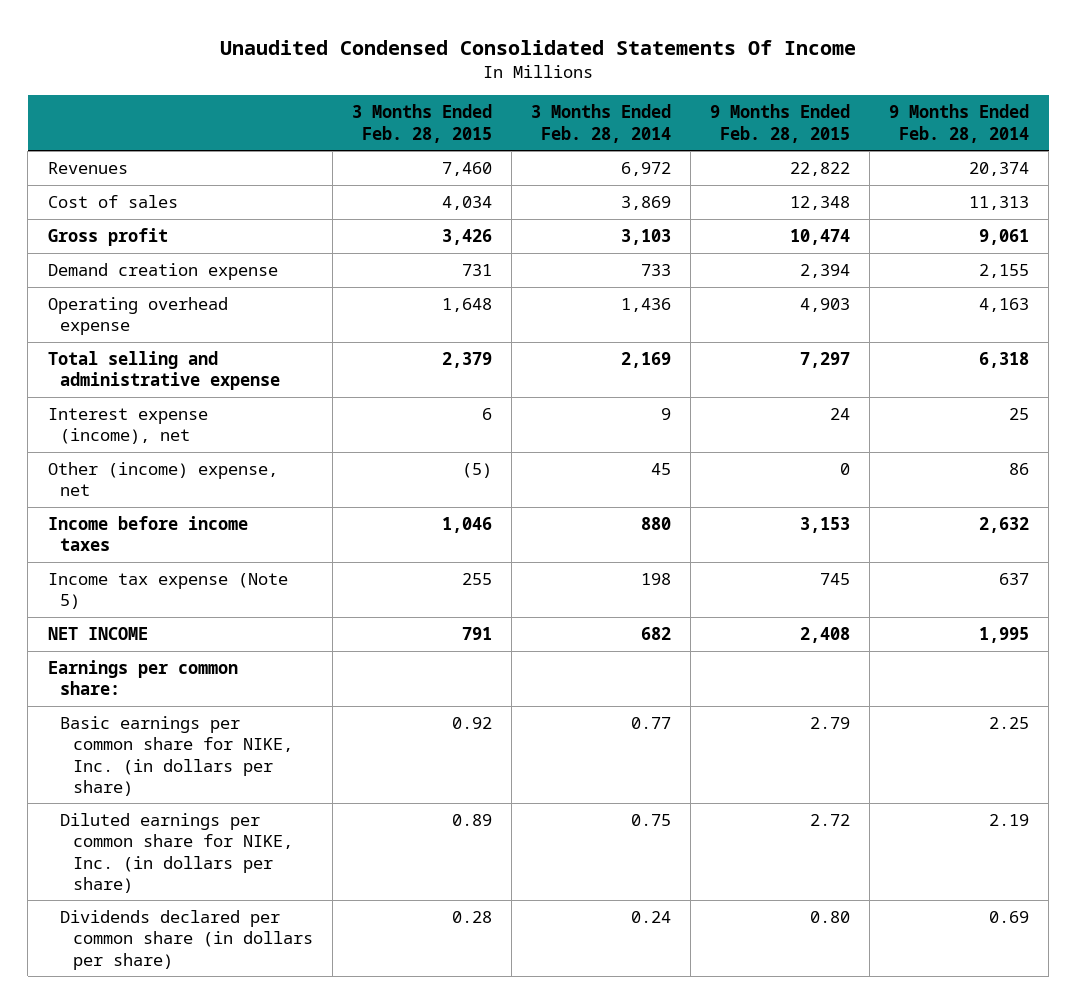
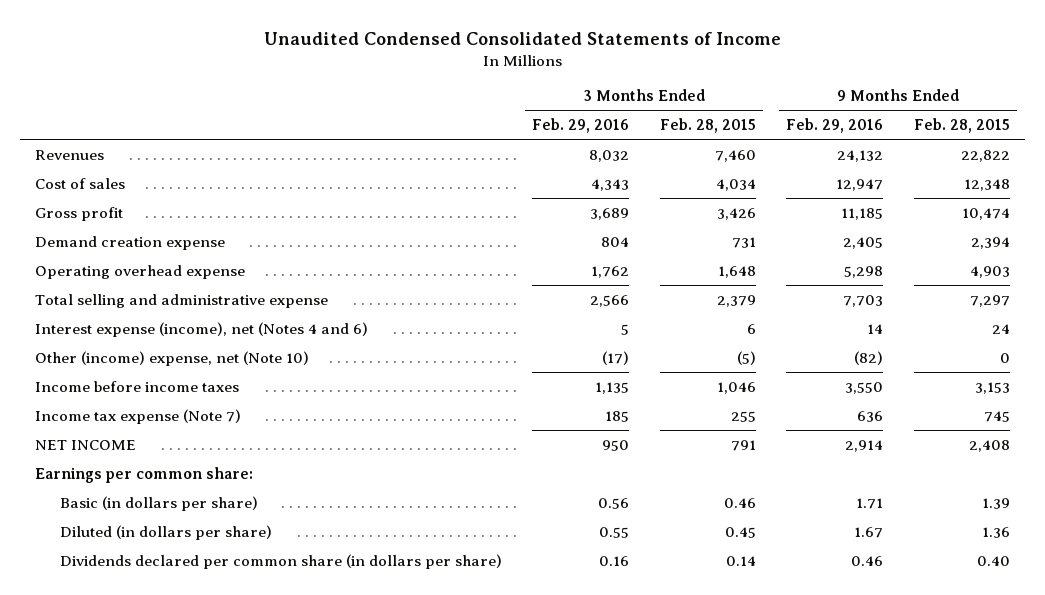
[220,39,857,55] Unaudited Condensed Consolidated Statements Of Income -> [263,31,781,45] Unaudited Condensed Consolidated Statements of Income
[531,104,672,143] 3 Months Ended Feb. 28, 2014 -> none
[889,104,1030,143] 9 Months Ended Feb. 28, 2014 -> none
none -> [532,118,630,134] Feb. 29, 2016
none -> [786,118,884,134] Feb. 29, 2016
[47,407,208,445] Interest expense (income), net -> [35,321,369,337] Interest expense (income), net (Notes 4 and 6)
[47,461,278,497] Other (income) expense, net -> [35,350,310,366] Other (income) expense, net (Note 10)
[47,572,288,610] Income tax expense (Note 5) -> [35,408,242,424] Income tax expense (Note 7)
[60,715,294,796] Basic earnings per common share for NIKE, Inc. (in dollars per share) -> [60,495,259,511] Basic (in dollars per share)
[452,716,493,729] 0.92 -> [723,497,756,508] 0.46
[810,716,851,729] 2.79 -> [981,497,1010,509] 1.39
[60,812,294,893] Diluted earnings per common share for NIKE, Inc. (in dollars per share) -> [60,524,273,540] Diluted (in dollars per share)
[452,813,493,826] 0.89 -> [724,526,756,538] 0.45
[810,813,851,826] 2.72 -> [981,526,1010,538] 1.36
[452,910,493,923] 0.28 -> [725,555,756,566] 0.14
[810,910,851,923] 0.80 -> [976,555,1010,566] 0.40

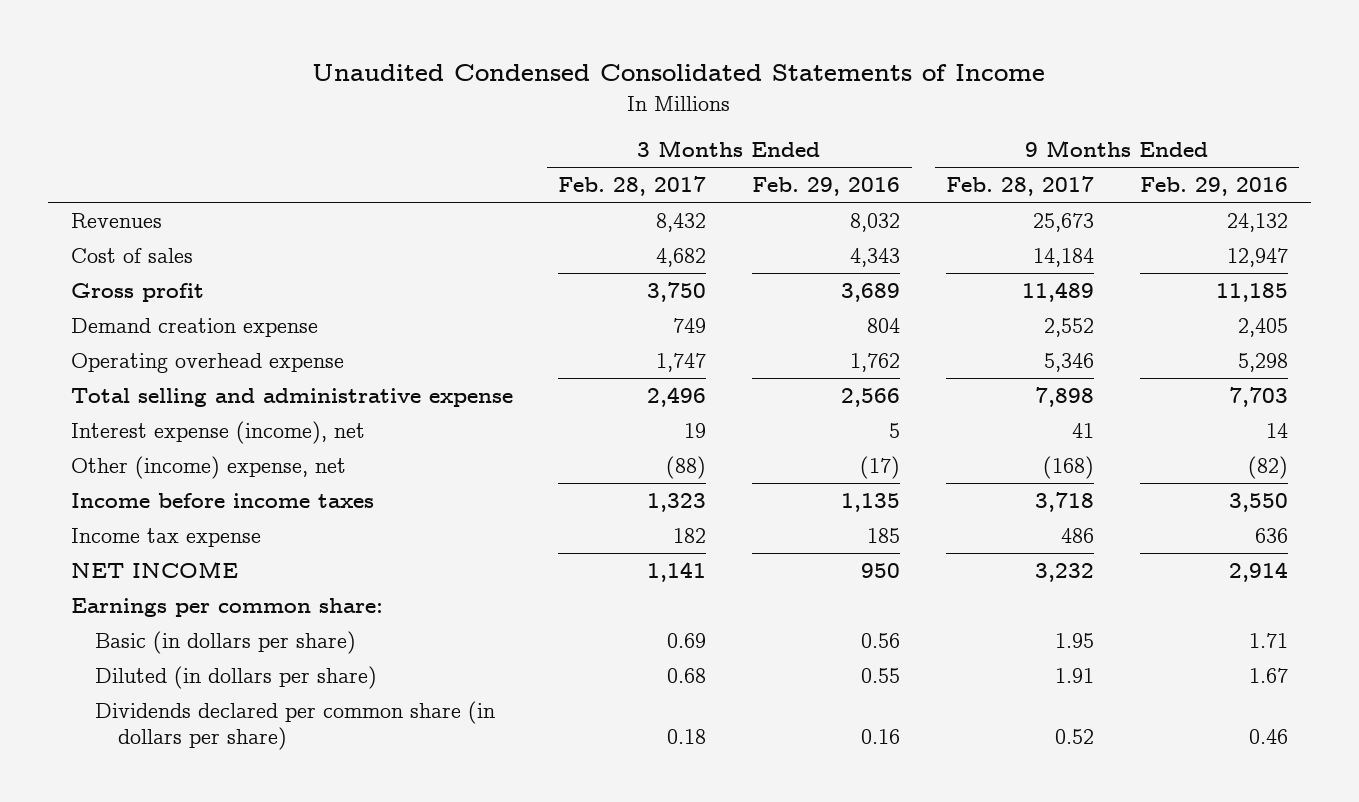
[659,118,756,134] Feb. 28, 2015 -> none
[913,118,1010,134] Feb. 28, 2015 -> none
none -> [558,176,707,197] Feb. 28, 2017
none -> [946,176,1095,197] Feb. 28, 2017
[35,321,369,337] Interest expense (income), net (Notes 4 and 6) -> [70,420,365,444] Interest expense (income), net
[35,350,310,366] Other (income) expense, net (Note 10) -> [70,455,346,479] Other (income) expense, net
[35,408,242,424] Income tax expense (Note 7) -> [70,527,261,547] Income tax expense

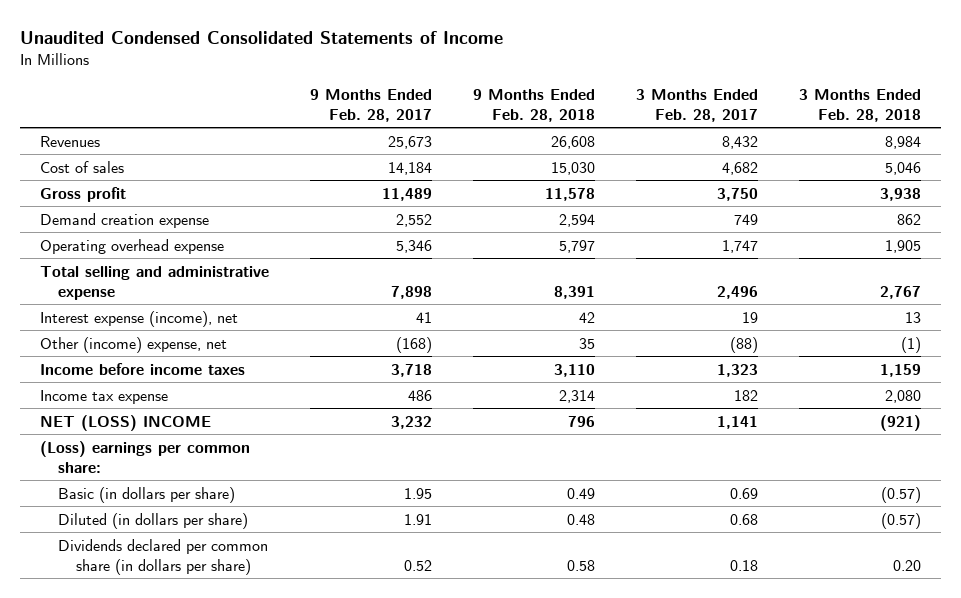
[752,177,901,197] Feb. 29, 2016 -> none
[1139,177,1288,197] Feb. 29, 2016 -> none
none -> [473,88,596,122] 9 Months Ended Feb. 28, 2018
none -> [798,88,921,122] 3 Months Ended Feb. 28, 2018
[70,560,238,578] NET INCOME -> [40,414,212,431] NET (LOSS) INCOME
[70,597,383,617] Earnings per common share: -> [40,440,251,473] (Loss) earnings per common share:

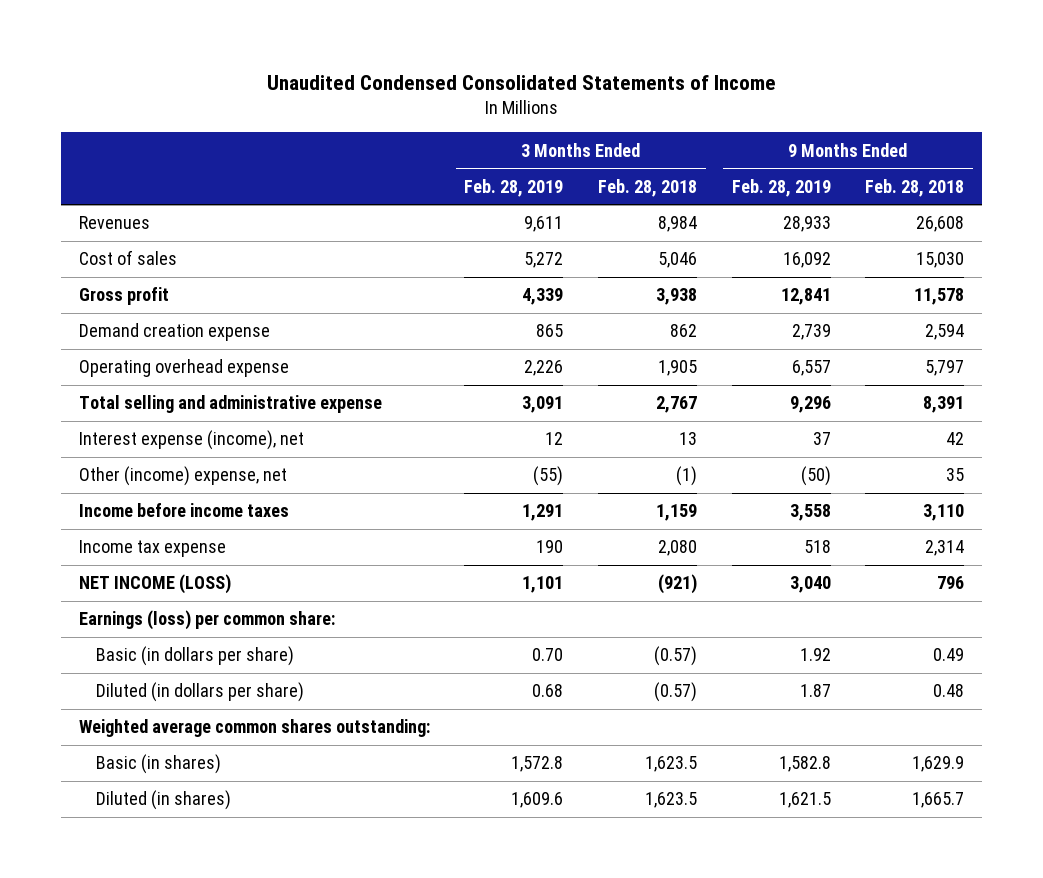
[310,88,433,122] 9 Months Ended Feb. 28, 2017 -> none
[635,88,758,122] 3 Months Ended Feb. 28, 2017 -> none
none -> [464,178,564,197] Feb. 28, 2019
none -> [731,178,831,197] Feb. 28, 2019
[40,414,212,431] NET (LOSS) INCOME -> [78,574,231,595] NET INCOME (LOSS)
[40,440,251,473] (Loss) earnings per common share: -> [78,610,335,631] Earnings (loss) per common share:
[57,538,268,575] Dividends declared per common share (in dollars per share) -> none
none -> [78,719,430,738] Weighted average common shares outstanding:
none -> [96,754,222,775] Basic (in shares)
none -> [96,790,232,811] Diluted (in shares)

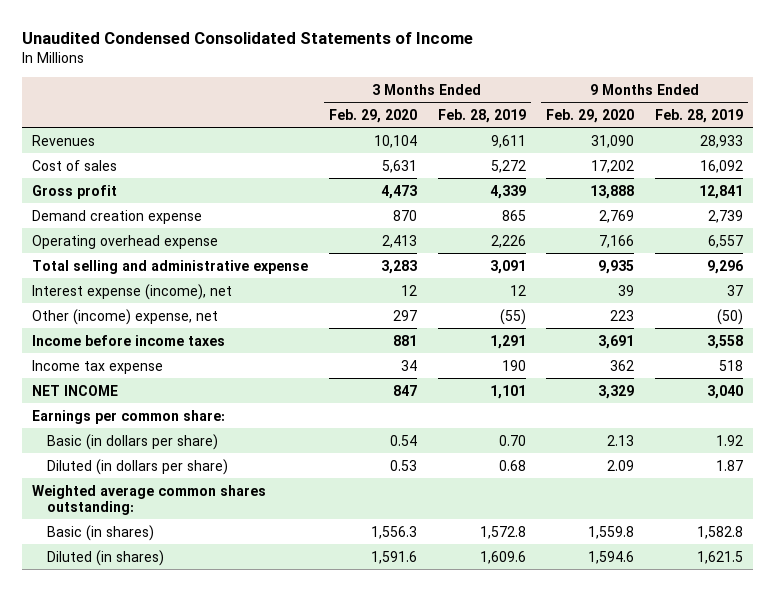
[598,178,698,197] Feb. 28, 2018 -> none
[865,178,965,197] Feb. 28, 2018 -> none
none -> [328,108,417,123] Feb. 29, 2020
none -> [546,108,635,123] Feb. 29, 2020
[78,574,231,595] NET INCOME (LOSS) -> [32,384,119,396] NET INCOME
[78,610,335,631] Earnings (loss) per common share: -> [32,409,226,424] Earnings per common share:

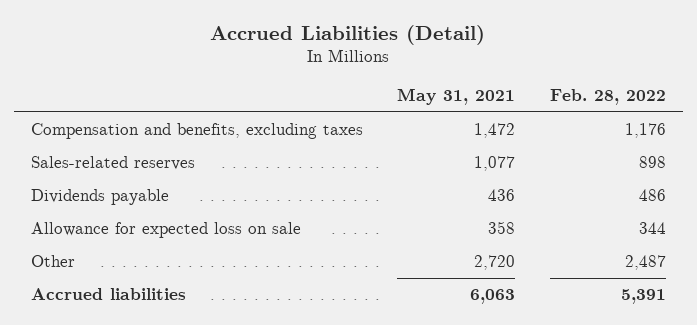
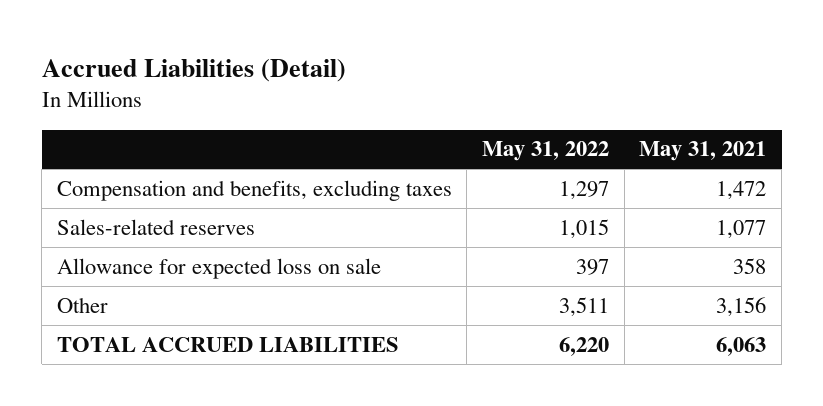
[549,89,666,106] Feb. 28, 2022 -> none
none -> [482,141,610,162] May 31, 2022
[30,189,169,206] Dividends payable -> none
[474,255,516,271] 2,720 -> [716,296,767,317] 3,156
[30,288,186,301] Accrued liabilities -> [56,336,399,352] TOTAL ACCRUED LIABILITIES

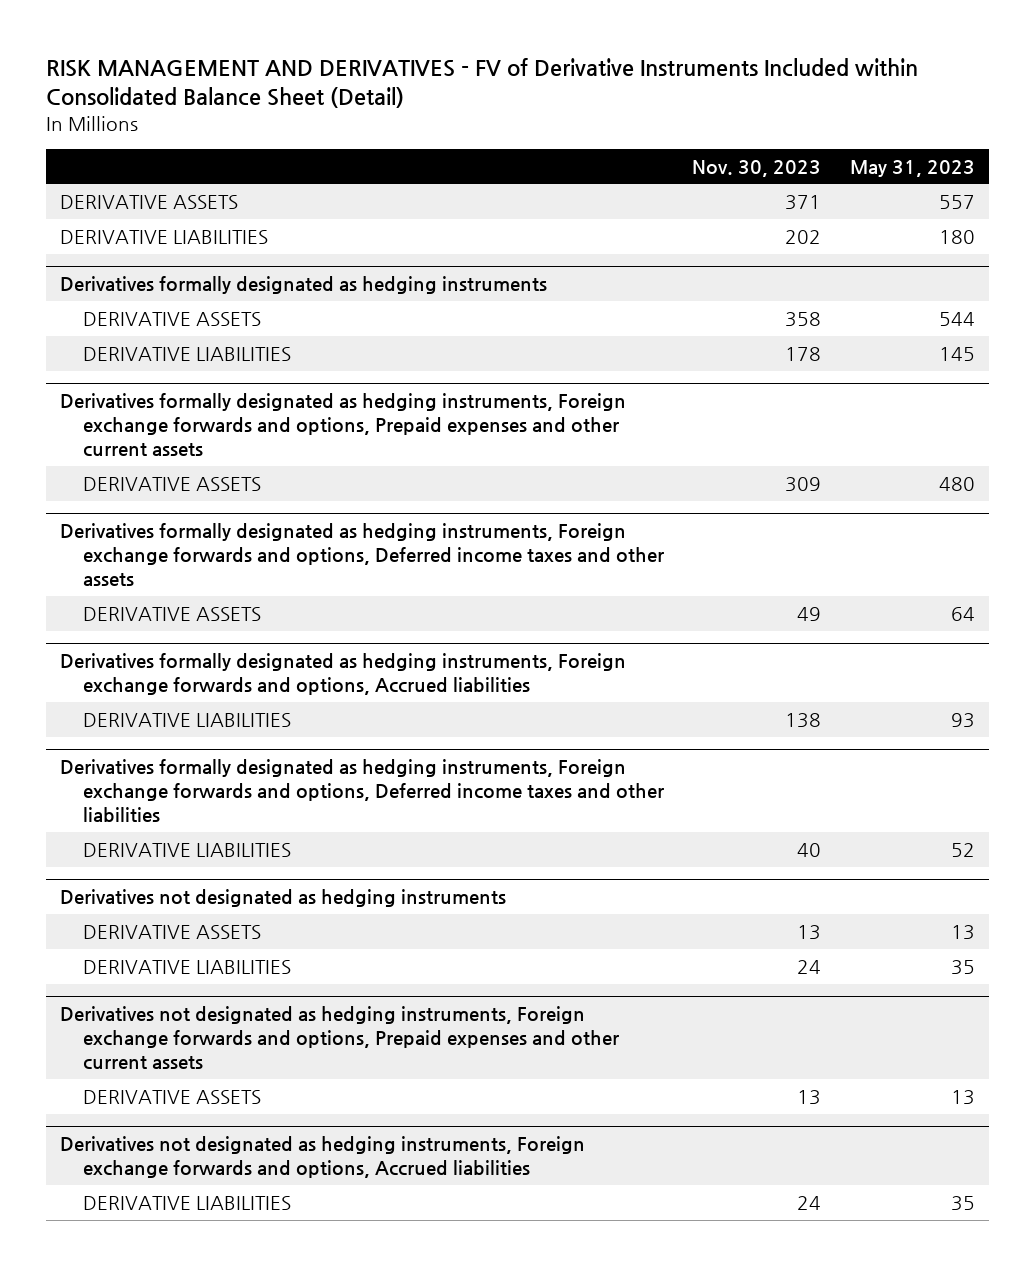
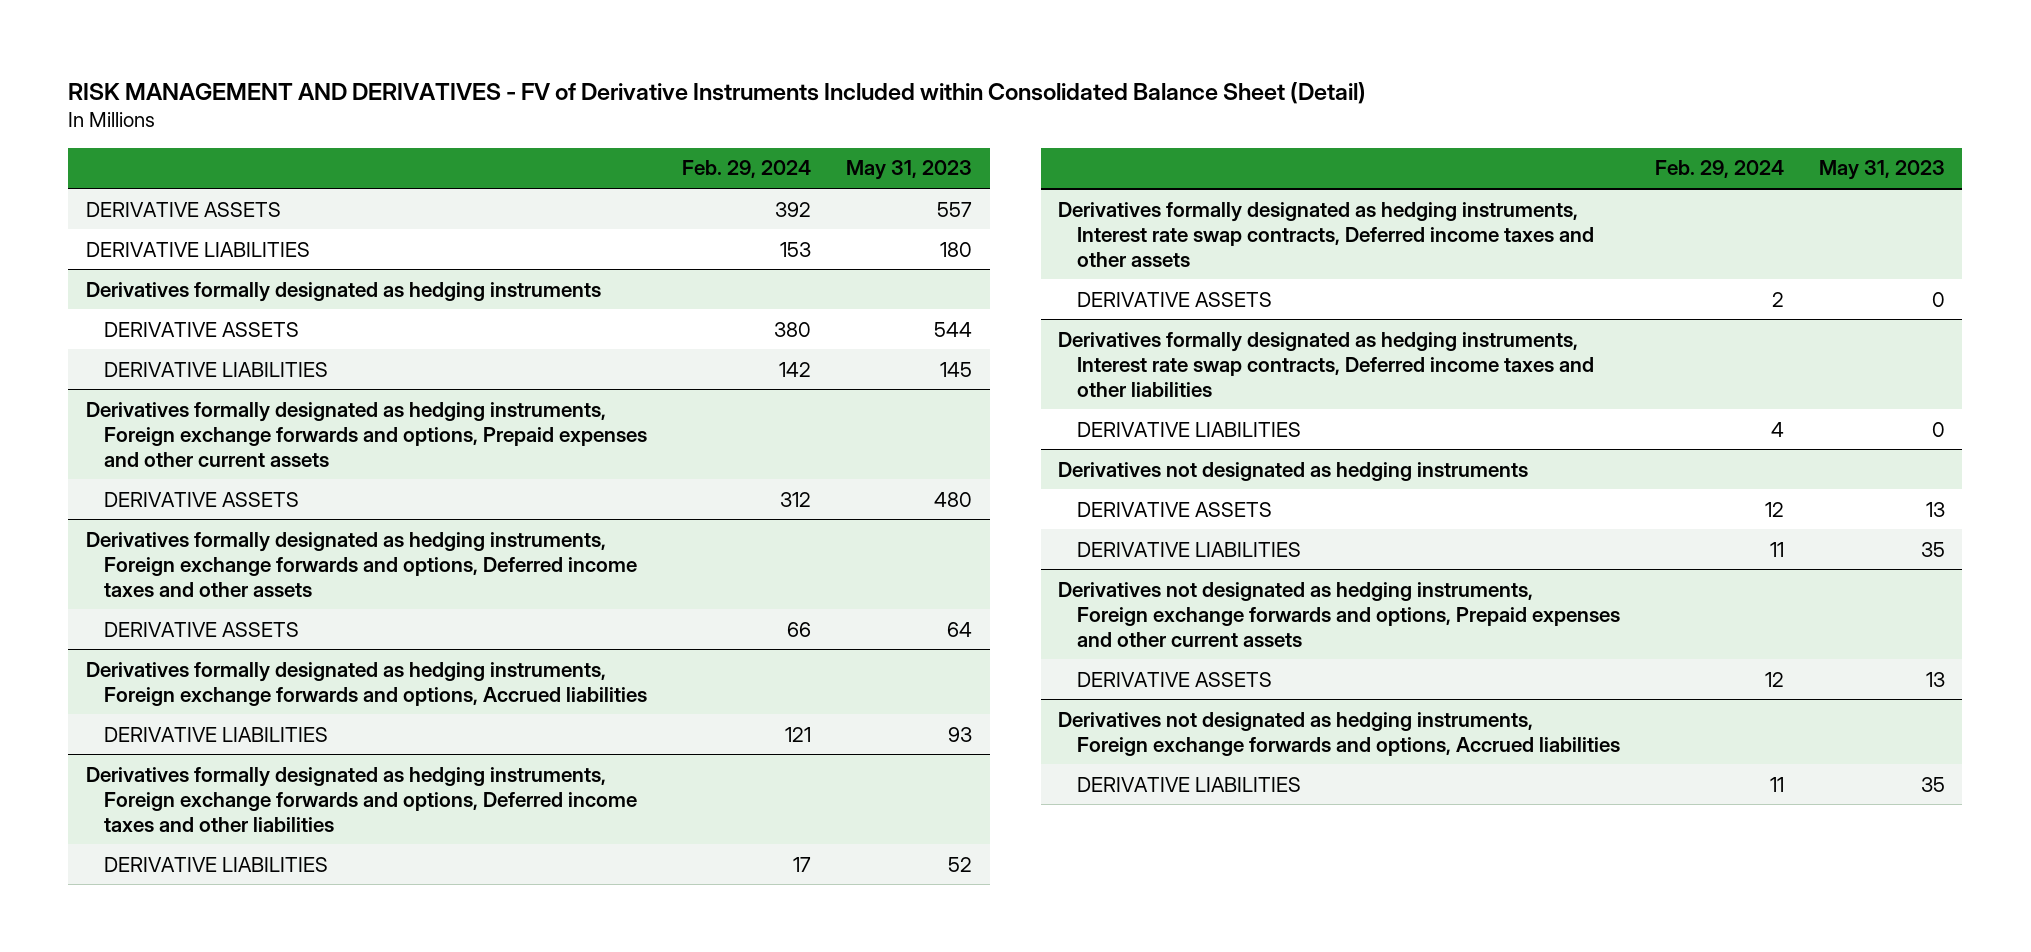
[692,159,822,177] Nov. 30, 2023 -> none
none -> [682,160,812,179] Feb. 29, 2024
none -> [1058,201,1594,267] Derivatives formally designated as hedging instruments, Interest rate swap contracts, Deferred income taxes and other assets
none -> [1076,291,1272,307] DERIVATIVE ASSETS
none -> [1058,331,1594,397] Derivatives formally designated as hedging instruments, Interest rate swap contracts, Deferred income taxes and other liabilities
none -> [1076,421,1301,437] DERIVATIVE LIABILITIES

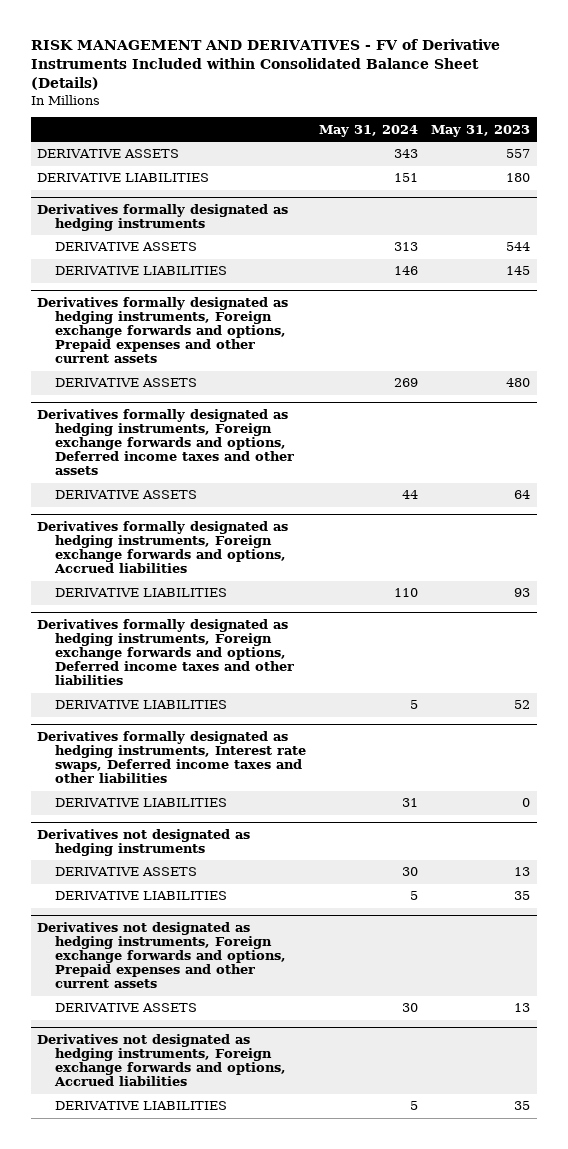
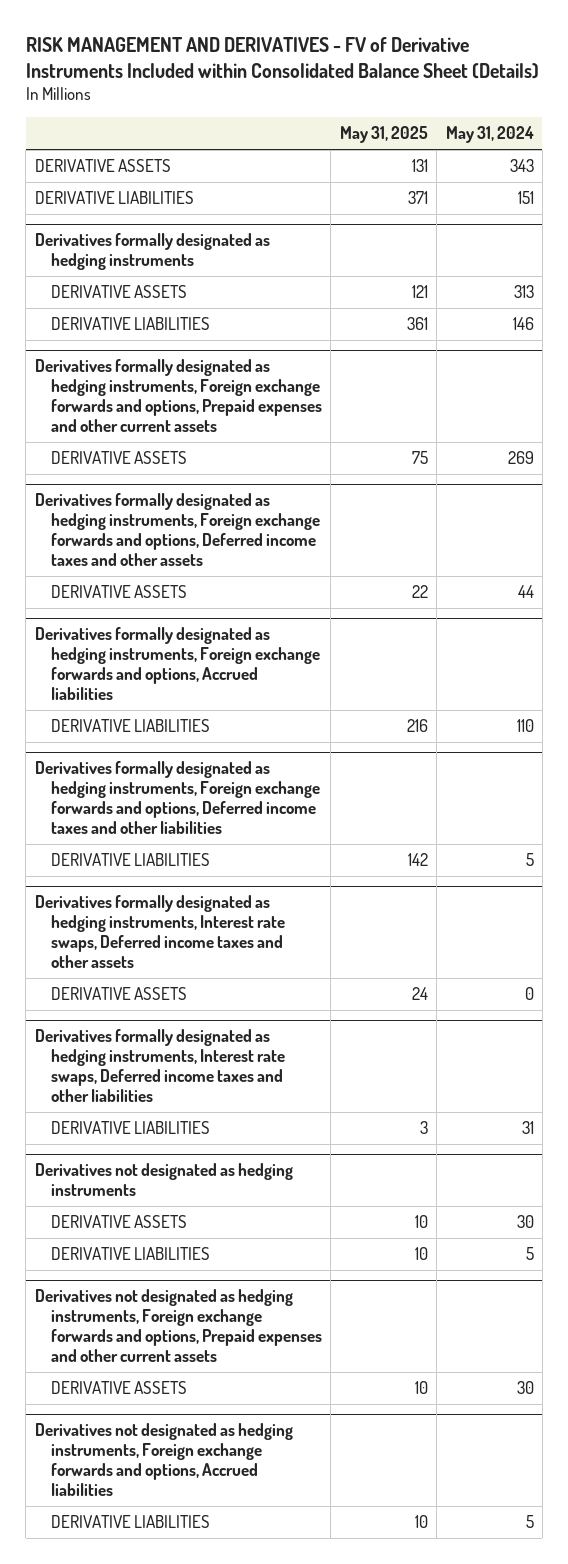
[431,124,531,137] May 31, 2023 -> none
none -> [339,126,428,144] May 31, 2025
none -> [34,895,285,969] Derivatives formally designated as hedging instruments, Interest rate swaps, Deferred income taxes and other assets
none -> [50,987,187,1001] DERIVATIVE ASSETS

